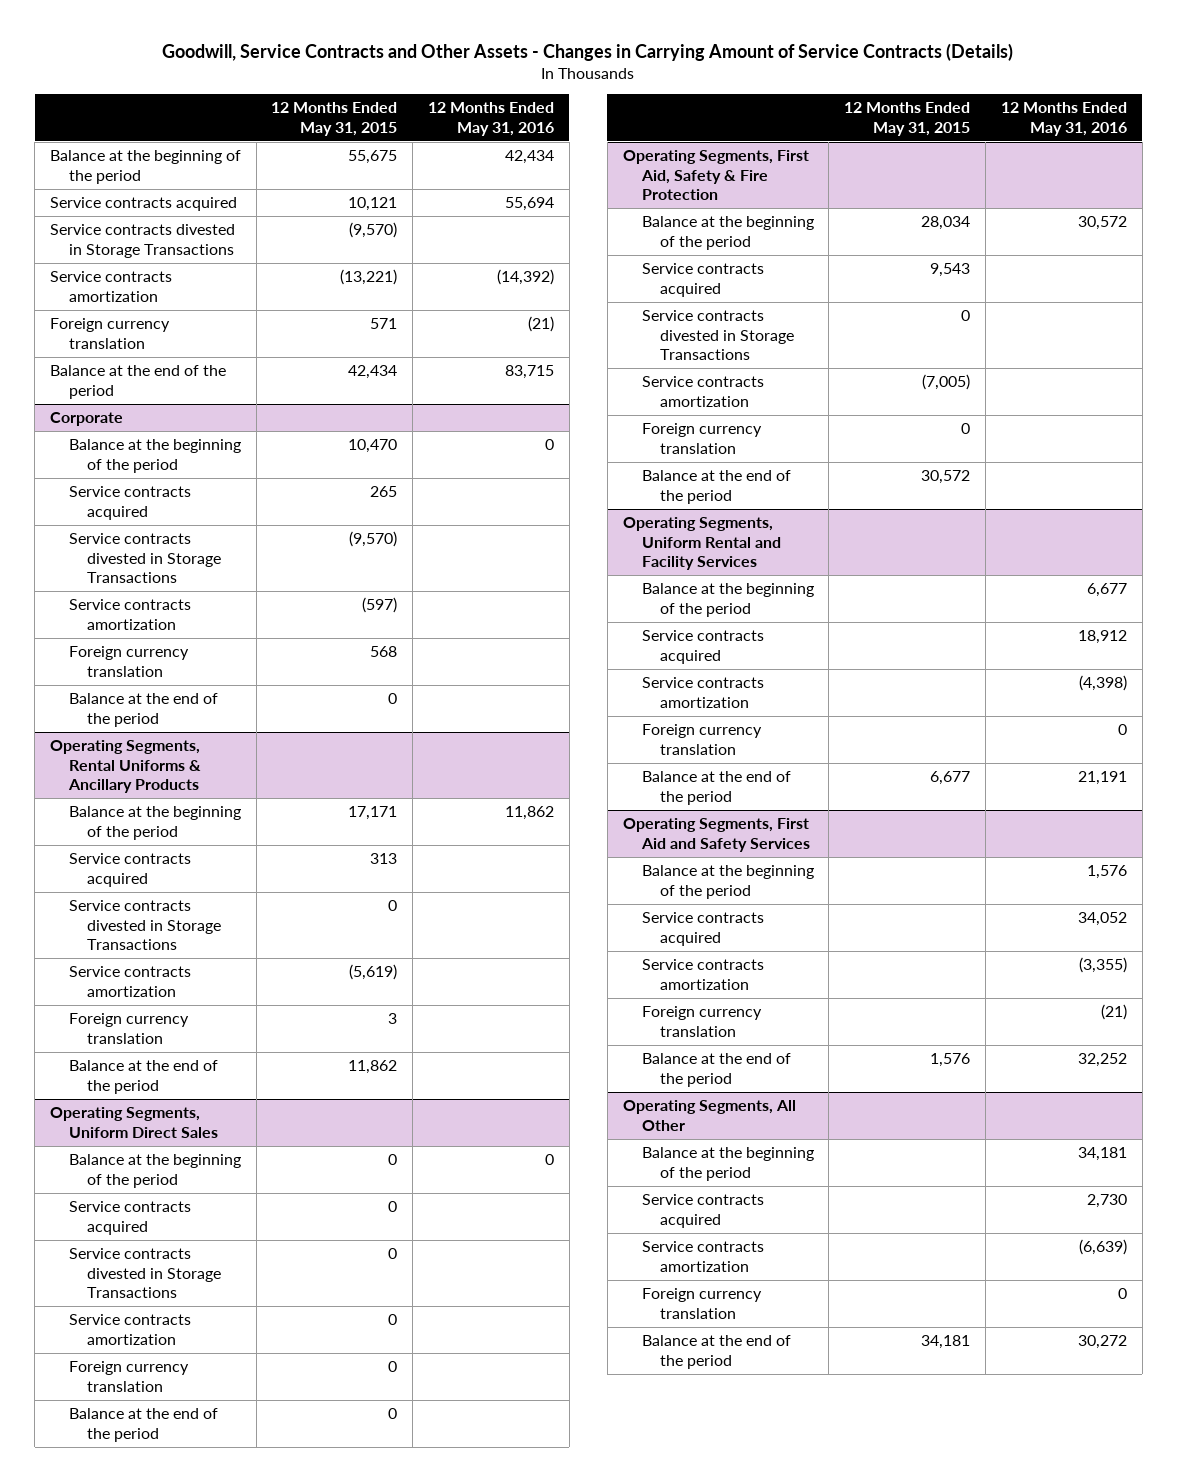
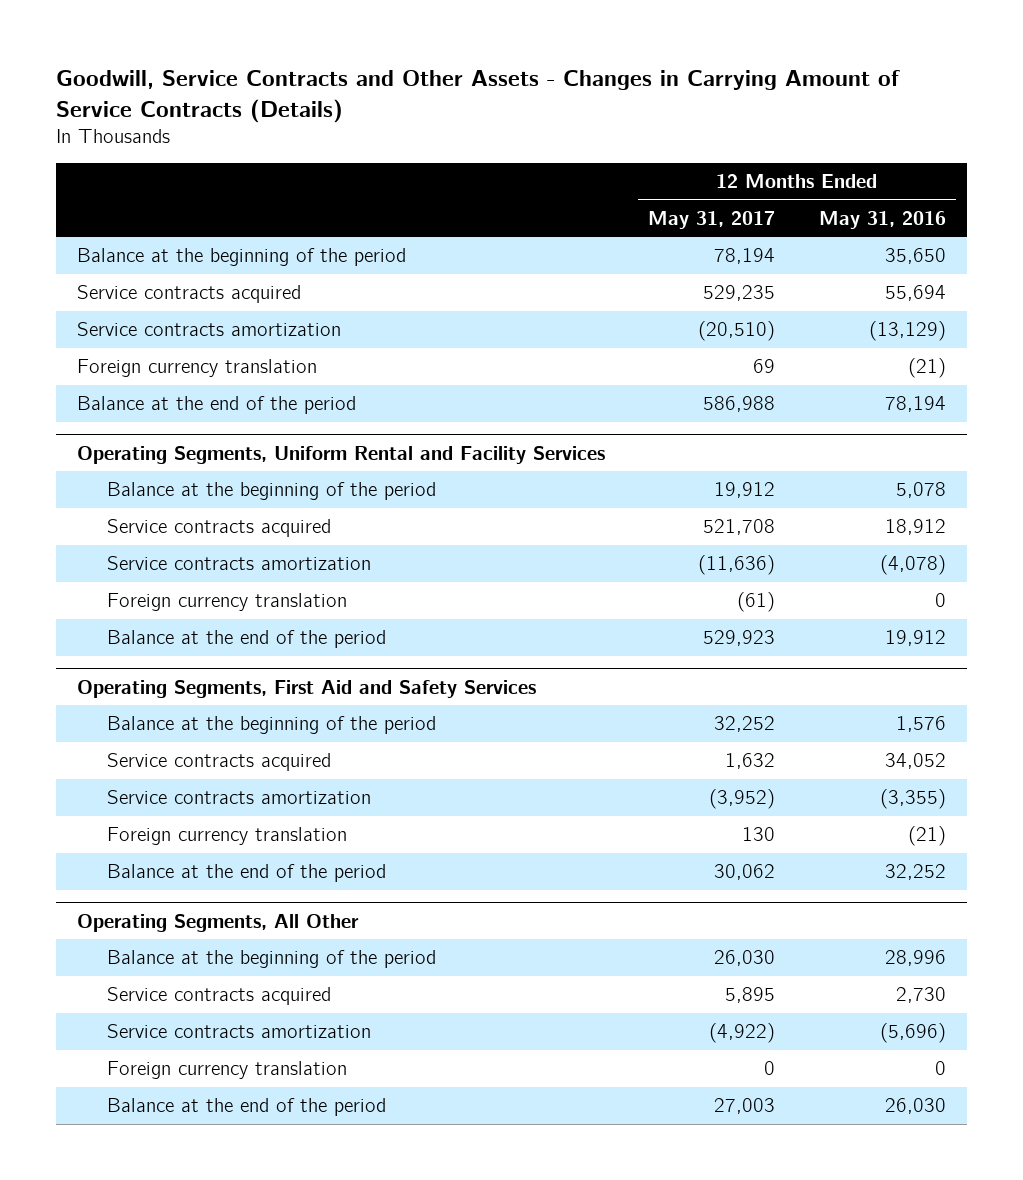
[271,102,398,136] 12 Months Ended May 31, 2015 -> none
none -> [648,210,776,229] May 31, 2017
[504,149,554,164] 42,434 -> [884,248,946,265] 35,650
[49,223,235,258] Service contracts divested in Storage Transactions -> none
[496,268,554,285] (14,392) -> [868,321,946,342] (13,129)
[49,411,123,426] Corporate -> none
[68,438,241,473] Balance at the beginning of the period -> none
[68,485,191,520] Service contracts acquired -> none
[68,532,222,584] Service contracts divested in Storage Transactions -> none
[68,598,191,630] Service contracts amortization -> none
[68,645,189,677] Foreign currency translation -> none
[68,692,218,727] Balance at the end of the period -> none
[49,739,201,794] Operating Segments, Rental Uniforms & Ancillary Products -> none
[68,805,241,840] Balance at the beginning of the period -> none
[68,852,191,887] Service contracts acquired -> none
[68,899,222,951] Service contracts divested in Storage Transactions -> none
[68,965,191,997] Service contracts amortization -> none
[68,1012,189,1044] Foreign currency translation -> none
[68,1059,218,1094] Balance at the end of the period -> none
[49,1106,218,1138] Operating Segments, Uniform Direct Sales -> none
[68,1153,241,1188] Balance at the beginning of the period -> none
[68,1200,191,1235] Service contracts acquired -> none
[68,1247,222,1299] Service contracts divested in Storage Transactions -> none
[68,1313,191,1345] Service contracts amortization -> none
[68,1360,189,1392] Foreign currency translation -> none
[68,1407,218,1442] Balance at the end of the period -> none
[622,149,809,201] Operating Segments, First Aid, Safety & Fire Protection -> none
[641,215,814,250] Balance at the beginning of the period -> none
[641,262,764,297] Service contracts acquired -> none
[641,309,795,361] Service contracts divested in Storage Transactions -> none
[641,375,764,407] Service contracts amortization -> none
[641,422,762,454] Foreign currency translation -> none
[641,469,791,504] Balance at the end of the period -> none
[504,364,554,379] 83,715 -> [884,396,946,413] 78,194
[1086,582,1127,597] 6,677 -> [895,482,946,499] 5,078
[1078,674,1127,691] (4,398) -> [879,555,946,576] (4,078)
[1077,770,1127,785] 21,191 -> [884,630,946,647] 19,912
[1077,1146,1127,1161] 34,181 -> [884,950,946,967] 28,996
[1078,1238,1127,1255] (6,639) -> [879,1023,946,1044] (5,696)
[1077,1334,1127,1349] 30,272 -> [884,1098,946,1115] 26,030

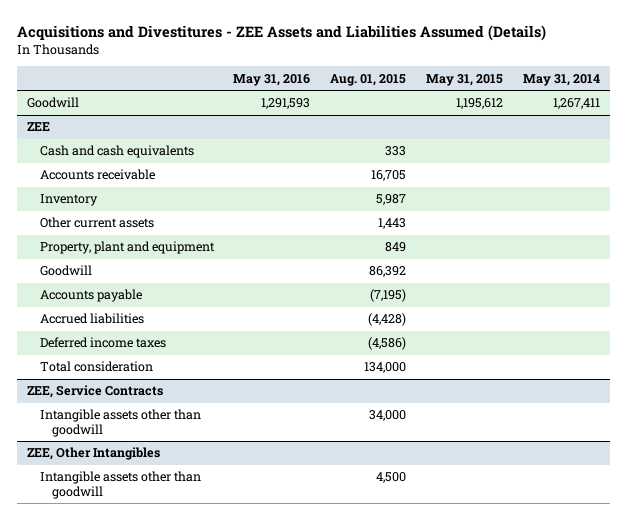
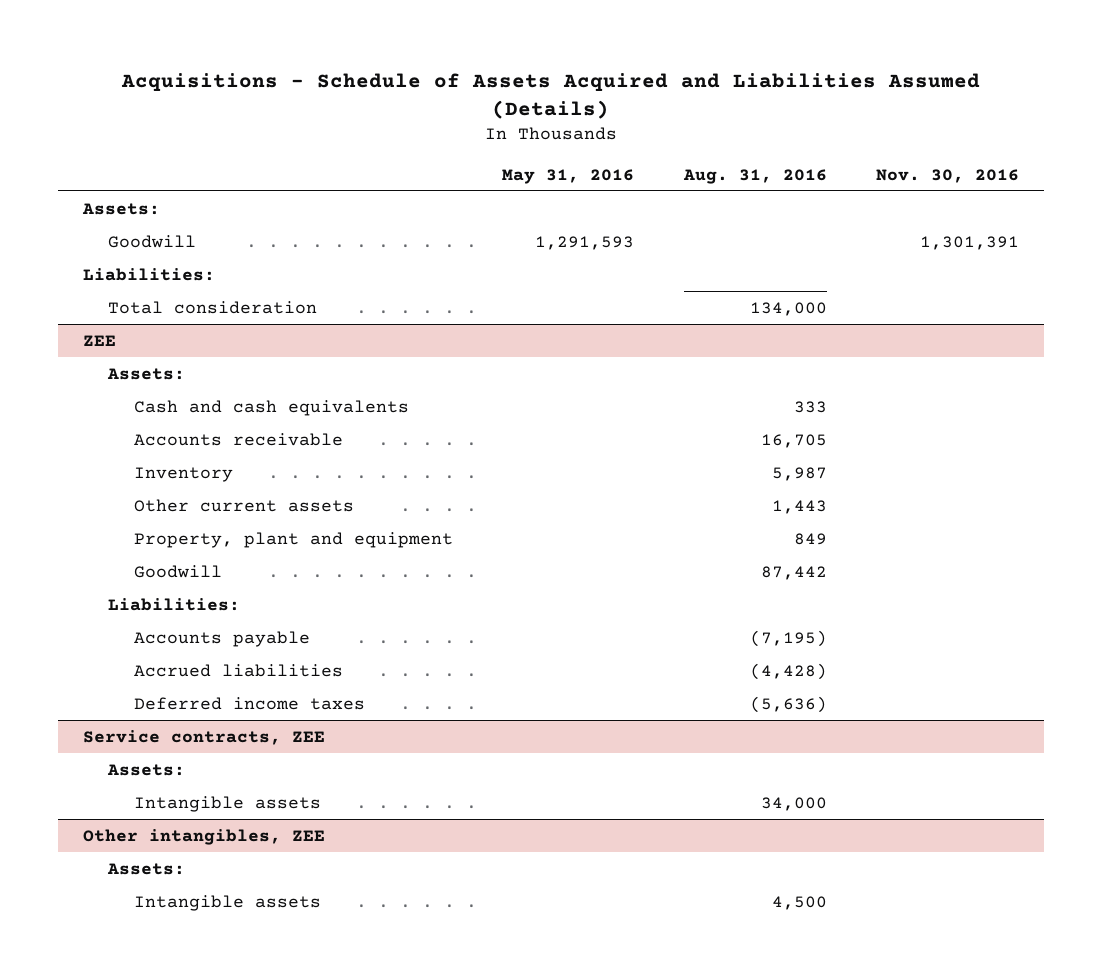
[16,24,546,41] Acquisitions and Divestitures - ZEE Assets and Liabilities Assumed (Details) -> [121,72,981,119] Acquisitions - Schedule of Assets Acquired and Liabilities Assumed (Details)
[330,73,407,86] Aug. 01, 2015 -> none
[426,73,504,86] May 31, 2015 -> none
[523,73,601,86] May 31, 2014 -> none
none -> [682,168,827,184] Aug. 31, 2016
none -> [876,168,1020,183] Nov. 30, 2016
none -> [82,202,161,215] Assets:
none -> [83,267,216,281] Liabilities:
none -> [108,300,318,314] Total consideration
none -> [107,367,186,380] Assets:
none -> [108,597,241,611] Liabilities:
[39,361,153,373] Total consideration -> none
[26,385,163,399] ZEE, Service Contracts -> [83,729,326,745] Service contracts, ZEE
none -> [107,763,186,776] Assets:
[39,409,201,438] Intangible assets other than goodwill -> [133,795,321,812] Intangible assets
[26,447,160,461] ZEE, Other Intangibles -> [83,828,326,845] Other intangibles, ZEE
none -> [107,862,186,875] Assets:
[39,471,201,500] Intangible assets other than goodwill -> [133,894,321,911] Intangible assets

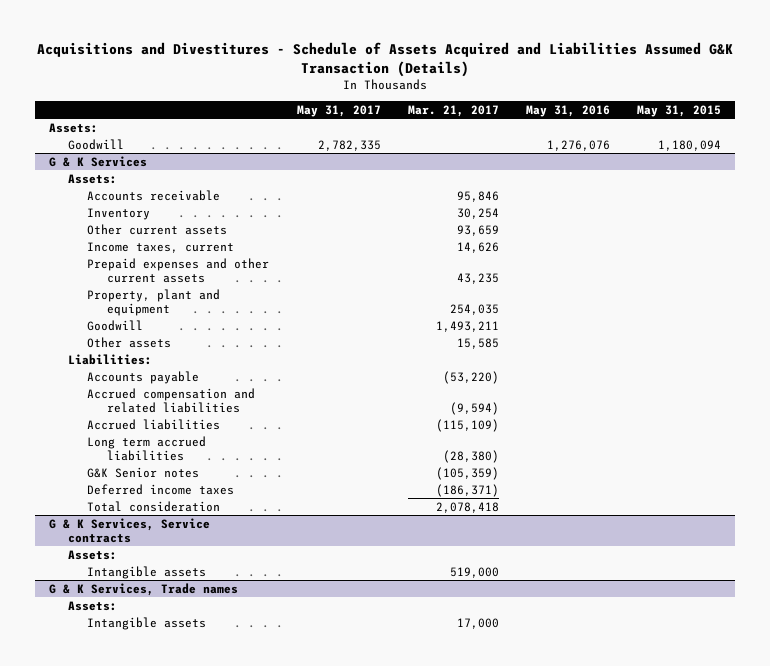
[121,72,981,119] Acquisitions - Schedule of Assets Acquired and Liabilities Assumed (Details) -> [37,41,734,77] Acquisitions and Divestitures - Schedule of Assets Acquired and Liabilities Assumed G&K Transaction (Details)
[682,168,827,184] Aug. 31, 2016 -> none
[876,168,1020,183] Nov. 30, 2016 -> none
none -> [296,104,381,117] May 31, 2017
none -> [407,104,499,117] Mar. 21, 2017
none -> [637,104,722,117] May 31, 2015
[83,267,216,281] Liabilities: -> none
[108,300,318,314] Total consideration -> none
[83,334,117,346] ZEE -> none
[107,367,186,380] Assets: -> none
[133,399,409,416] Cash and cash equivalents -> none
[133,432,343,446] Accounts receivable -> none
[133,466,233,482] Inventory -> none
[133,498,354,512] Other current assets -> none
[133,531,453,548] Property, plant and equipment -> none
[133,564,222,578] Goodwill -> none
[108,597,241,611] Liabilities: -> none
[133,630,310,647] Accounts payable -> none
[133,663,343,677] Accrued liabilities -> none
[133,696,365,710] Deferred income taxes -> none
[83,729,326,745] Service contracts, ZEE -> none
[107,763,186,776] Assets: -> none
[133,795,321,812] Intangible assets -> none
[83,828,326,845] Other intangibles, ZEE -> none
[107,862,186,875] Assets: -> none
[133,894,321,911] Intangible assets -> none
[535,235,635,250] 1,291,593 -> [547,139,611,151] 1,276,076
none -> [48,155,147,167] G & K Services
none -> [68,173,118,184] Assets:
none -> [87,189,221,201] Accounts receivable
none -> [87,207,151,220] Inventory
none -> [87,223,228,235] Other current assets
none -> [87,241,235,253] Income taxes, current
none -> [87,257,270,283] Prepaid expenses and other current assets
none -> [87,288,221,316] Property, plant and equipment
none -> [87,319,144,331] Goodwill
none -> [87,336,172,348] Other assets
none -> [68,353,153,365] Liabilities:
none -> [87,370,200,384] Accounts payable
none -> [87,387,256,413] Accrued compensation and related liabilities
none -> [87,418,221,430] Accrued liabilities
none -> [87,435,207,461] Long term accrued liabilities
none -> [87,466,200,478] G&K Senior notes
none -> [87,483,235,495] Deferred income taxes
none -> [87,500,221,512] Total consideration
none -> [48,517,210,543] G & K Services, Service contracts
none -> [68,549,118,560] Assets:
none -> [87,565,207,579] Intangible assets
none -> [48,582,238,596] G & K Services, Trade names
none -> [68,600,118,611] Assets:
none -> [87,616,207,630] Intangible assets

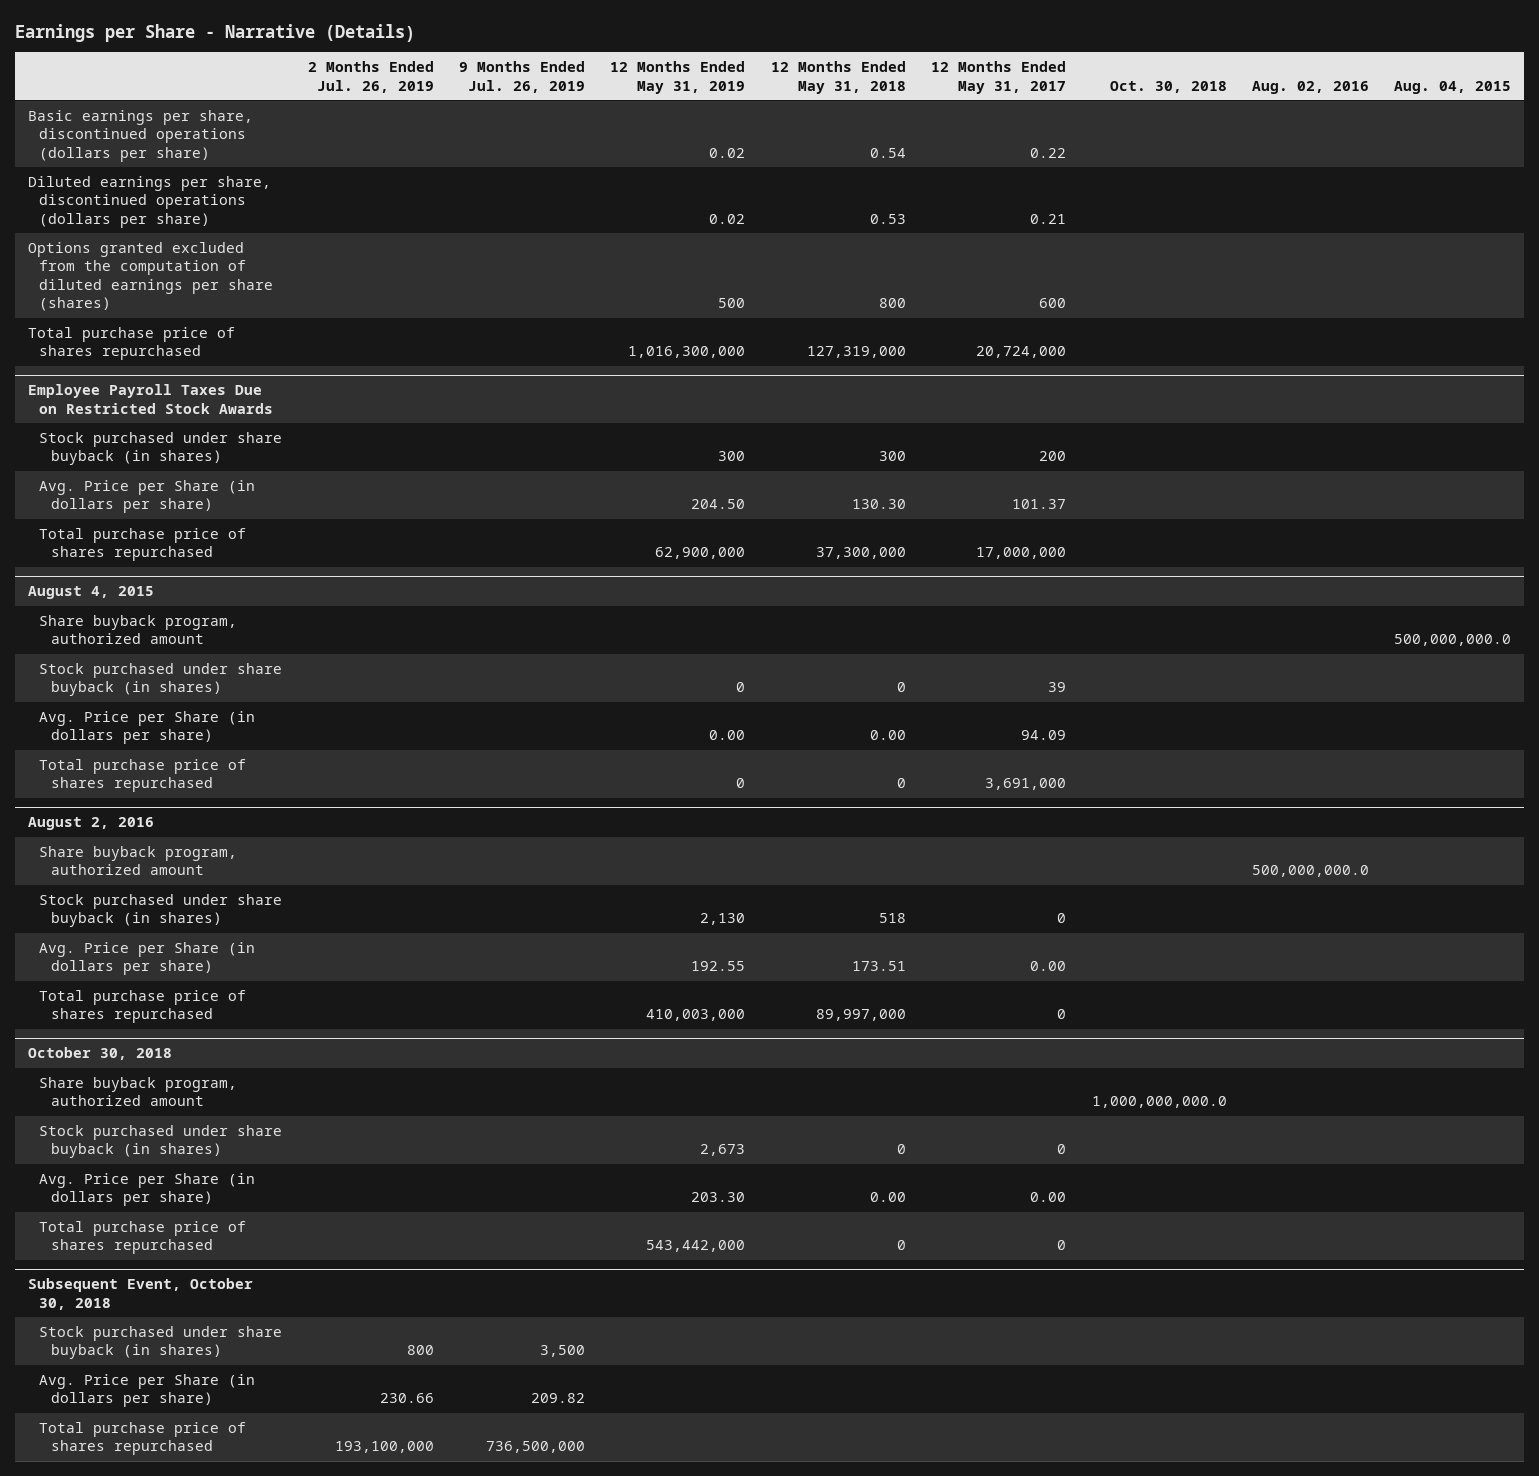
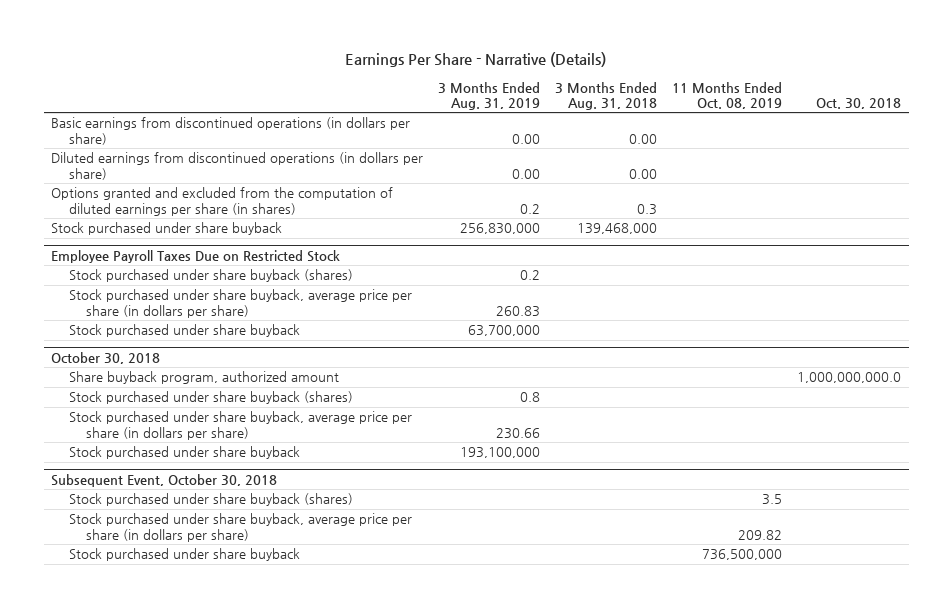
[14,23,415,42] Earnings per Share - Narrative (Details) -> [345,52,607,68] Earnings Per Share - Narrative (Details)
[307,61,434,93] 2 Months Ended Jul. 26, 2019 -> none
[459,61,586,93] 9 Months Ended Jul. 26, 2019 -> none
[610,61,746,94] 12 Months Ended May 31, 2019 -> none
[770,61,906,94] 12 Months Ended May 31, 2018 -> none
[931,61,1067,94] 12 Months Ended May 31, 2017 -> none
[1252,80,1370,94] Aug. 02, 2016 -> none
[1394,80,1512,94] Aug. 04, 2015 -> none
none -> [438,81,541,110] 3 Months Ended Aug. 31, 2019
none -> [555,81,658,110] 3 Months Ended Aug. 31, 2018
none -> [672,81,783,109] 11 Months Ended Oct. 08, 2019
[27,586,154,600] August 4, 2015 -> none
[39,614,238,645] Share buyback program, authorized amount -> none
[39,662,283,697] Stock purchased under share buyback (in shares) -> none
[39,710,256,745] Avg. Price per Share (in dollars per share) -> none
[39,758,247,793] Total purchase price of shares repurchased -> none
[27,817,154,831] August 2, 2016 -> none
[39,845,238,876] Share buyback program, authorized amount -> none
[39,893,283,928] Stock purchased under share buyback (in shares) -> none
[39,941,256,976] Avg. Price per Share (in dollars per share) -> none
[39,989,247,1024] Total purchase price of shares repurchased -> none
[27,109,253,162] Basic earnings per share, discontinued operations (dollars per share) -> [51,117,411,145] Basic earnings from discontinued operations (in dollars per share)
[27,175,271,228] Diluted earnings per share, discontinued operations (dollars per share) -> [51,152,424,180] Diluted earnings from discontinued operations (in dollars per share)
[27,241,274,312] Options granted excluded from the computation of diluted earnings per share (shares) -> [51,187,394,216] Options granted and excluded from the computation of diluted earnings per share (in shares)
[27,326,235,361] Total purchase price of shares repurchased -> [51,222,283,236] Stock purchased under share buyback
[27,384,274,414] Employee Payroll Taxes Due on Restricted Stock Awards -> [51,250,341,264] Employee Payroll Taxes Due on Restricted Stock
[39,431,283,466] Stock purchased under share buyback (in shares) -> [68,269,353,283] Stock purchased under share buyback (shares)
[39,479,256,514] Avg. Price per Share (in dollars per share) -> [68,289,412,318] Stock purchased under share buyback, average price per share (in dollars per share)
[39,527,247,562] Total purchase price of shares repurchased -> [68,324,300,338] Stock purchased under share buyback
[39,1124,283,1159] Stock purchased under share buyback (in shares) -> [68,391,353,405] Stock purchased under share buyback (shares)
[39,1172,256,1207] Avg. Price per Share (in dollars per share) -> [68,411,412,440] Stock purchased under share buyback, average price per share (in dollars per share)
[39,1220,247,1255] Total purchase price of shares repurchased -> [68,446,300,460] Stock purchased under share buyback
[39,1325,283,1360] Stock purchased under share buyback (in shares) -> [68,493,353,507] Stock purchased under share buyback (shares)
[39,1373,256,1408] Avg. Price per Share (in dollars per share) -> [68,513,412,542] Stock purchased under share buyback, average price per share (in dollars per share)
[39,1421,247,1456] Total purchase price of shares repurchased -> [68,548,300,562] Stock purchased under share buyback

